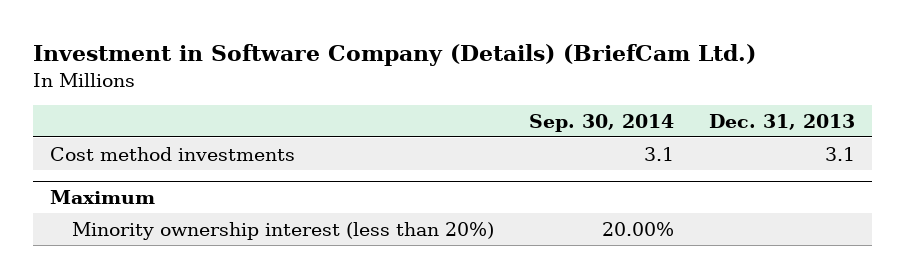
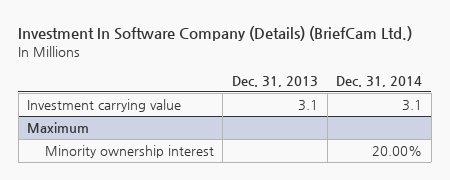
[32,44,756,67] Investment in Software Company (Details) (BriefCam Ltd.) -> [18,26,413,42] Investment In Software Company (Details) (BriefCam Ltd.)
[528,113,674,132] Sep. 30, 2014 -> none
none -> [336,75,423,87] Dec. 31, 2014
[50,146,296,161] Cost method investments -> [27,99,182,113] Investment carrying value
[72,221,495,240] Minority ownership interest (less than 20%) -> [44,145,214,159] Minority ownership interest

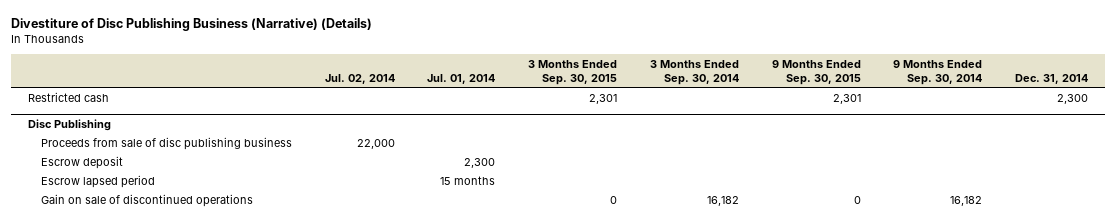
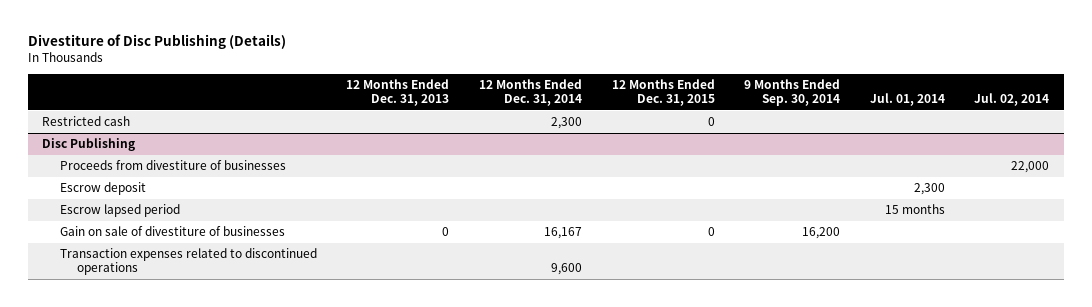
[11,18,373,32] Divestiture of Disc Publishing Business (Narrative) (Details) -> [27,34,286,50] Divestiture of Disc Publishing (Details)
[528,59,618,85] 3 Months Ended Sep. 30, 2015 -> none
[649,59,739,85] 3 Months Ended Sep. 30, 2014 -> none
[771,59,861,85] 9 Months Ended Sep. 30, 2015 -> none
[1015,73,1089,84] Dec. 31, 2014 -> none
none -> [346,79,450,107] 12 Months Ended Dec. 31, 2013
none -> [478,79,582,107] 12 Months Ended Dec. 31, 2014
none -> [611,79,715,107] 12 Months Ended Dec. 31, 2015
[40,136,292,150] Proceeds from sale of disc publishing business -> [59,160,286,171] Proceeds from divestiture of businesses
[40,193,253,207] Gain on sale of discontinued operations -> [59,226,285,237] Gain on sale of divestiture of businesses
[950,195,983,206] 16,182 -> [802,227,841,240] 16,200
none -> [59,248,317,276] Transaction expenses related to discontinued operations

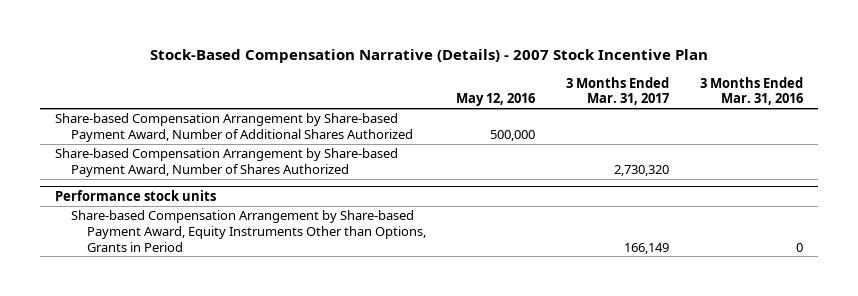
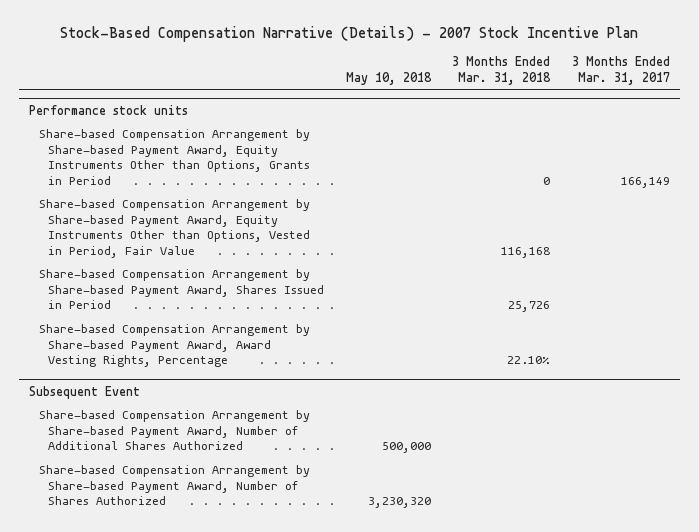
[456,93,536,107] May 12, 2016 -> none
[699,76,803,106] 3 Months Ended Mar. 31, 2016 -> none
none -> [345,72,432,86] May 10, 2018
none -> [452,56,552,86] 3 Months Ended Mar. 31, 2018
[55,113,413,142] Share-based Compensation Arrangement by Share-based Payment Award, Number of Additional Shares Authorized -> none
[55,148,399,177] Share-based Compensation Arrangement by Share-based Payment Award, Number of Shares Authorized -> none
none -> [38,199,311,258] Share-based Compensation Arrangement by Share-based Payment Award, Equity Instruments Other than Options, Vested in Period, Fair Value
none -> [38,269,325,310] Share-based Compensation Arrangement by Share-based Payment Award, Shares Issued in Period
none -> [38,324,310,368] Share-based Compensation Arrangement by Share-based Payment Award, Award Vesting Rights, Percentage
none -> [29,385,141,399] Subsequent Event
none -> [38,410,310,451] Share-based Compensation Arrangement by Share-based Payment Award, Number of Additional Shares Authorized
none -> [38,465,310,506] Share-based Compensation Arrangement by Share-based Payment Award, Number of Shares Authorized

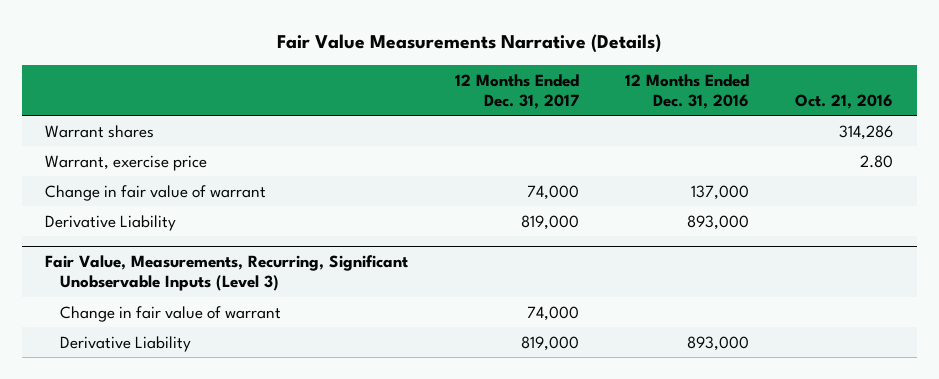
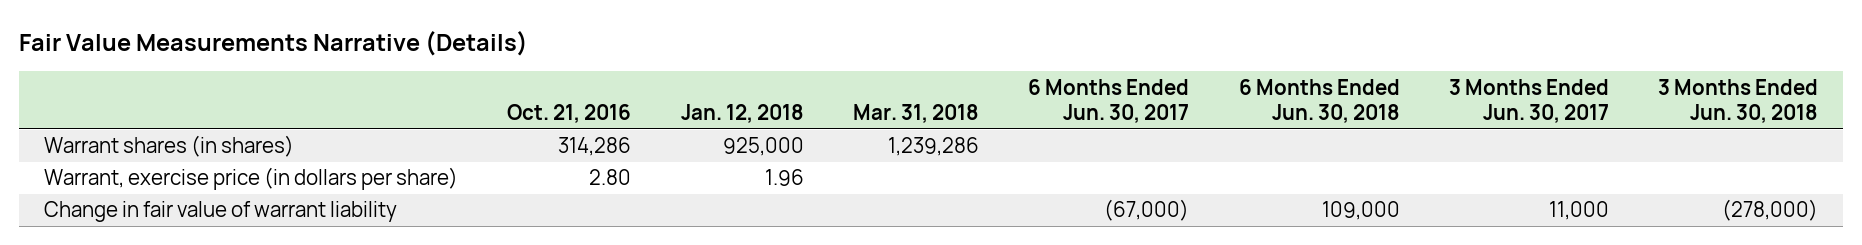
[454,73,579,109] 12 Months Ended Dec. 31, 2017 -> none
[625,73,750,109] 12 Months Ended Dec. 31, 2016 -> none
none -> [680,104,804,124] Jan. 12, 2018
none -> [852,104,979,124] Mar. 31, 2018
none -> [1028,78,1190,124] 6 Months Ended Jun. 30, 2017
none -> [1238,78,1400,124] 6 Months Ended Jun. 30, 2018
none -> [1448,78,1609,124] 3 Months Ended Jun. 30, 2017
none -> [1658,78,1819,124] 3 Months Ended Jun. 30, 2018
[45,214,177,231] Derivative Liability -> none
[45,254,409,292] Fair Value, Measurements, Recurring, Significant Unobservable Inputs (Level 3) -> none
[60,305,282,322] Change in fair value of warrant -> none
[60,335,192,352] Derivative Liability -> none
[45,124,155,138] Warrant shares -> [44,135,295,158] Warrant shares (in shares)
[45,154,208,171] Warrant, exercise price -> [44,167,459,191] Warrant, exercise price (in dollars per share)
[45,184,267,201] Change in fair value of warrant -> [44,201,398,223] Change in fair value of warrant liability

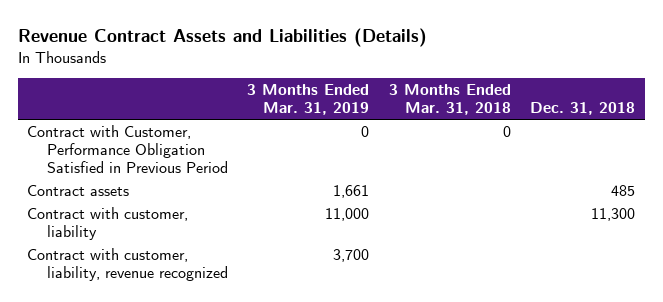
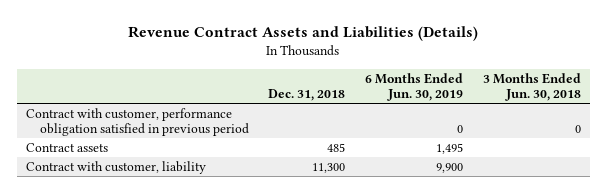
[247,84,370,116] 3 Months Ended Mar. 31, 2019 -> none
[388,84,511,116] 3 Months Ended Mar. 31, 2018 -> none
none -> [364,72,463,102] 6 Months Ended Jun. 30, 2019
none -> [482,72,581,102] 3 Months Ended Jun. 30, 2018
[27,124,228,174] Contract with Customer, Performance Obligation Satisfied in Previous Period -> [26,107,249,137] Contract with customer, performance obligation satisfied in previous period
[27,247,228,282] Contract with customer, liability, revenue recognized -> none

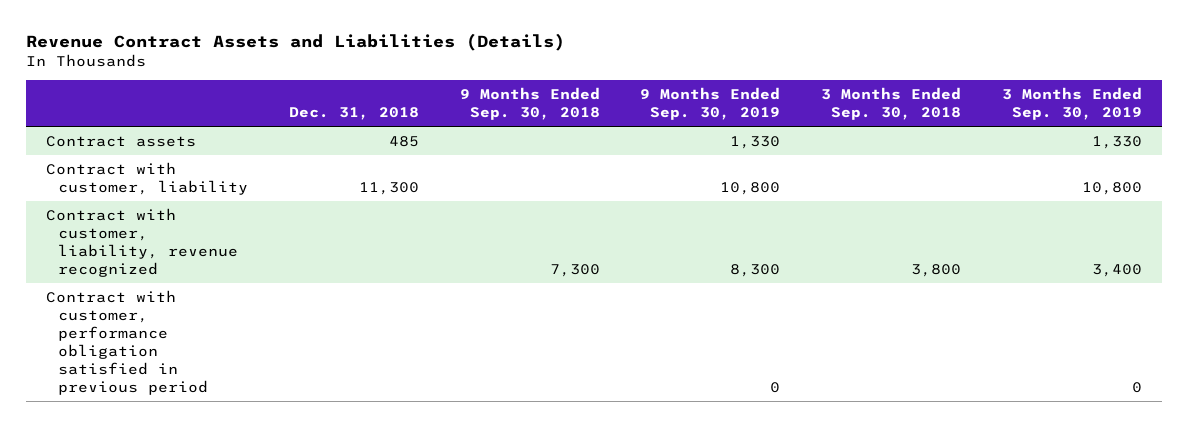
[364,72,463,102] 6 Months Ended Jun. 30, 2019 -> none
[482,72,581,102] 3 Months Ended Jun. 30, 2018 -> none
none -> [459,87,600,121] 9 Months Ended Sep. 30, 2018
none -> [640,87,781,121] 9 Months Ended Sep. 30, 2019
none -> [821,87,962,121] 3 Months Ended Sep. 30, 2018
none -> [1002,87,1143,121] 3 Months Ended Sep. 30, 2019
none -> [46,207,238,277] Contract with customer, liability, revenue recognized
[26,107,249,137] Contract with customer, performance obligation satisfied in previous period -> [46,289,208,395] Contract with customer, performance obligation satisfied in previous period

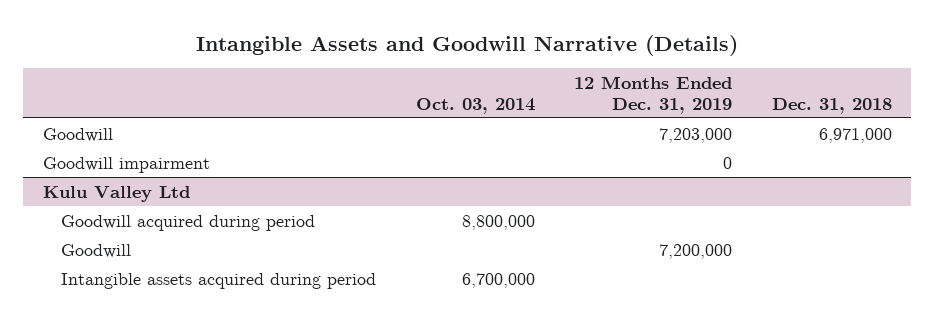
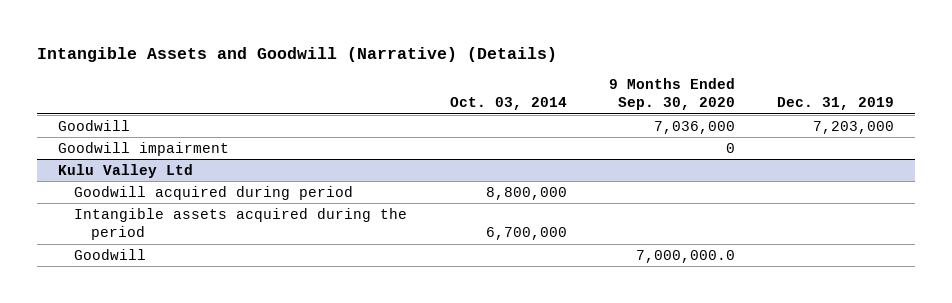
[196,34,739,56] Intangible Assets and Goodwill Narrative (Details) -> [36,46,557,62] Intangible Assets and Goodwill (Narrative) (Details)
[574,75,733,114] 12 Months Ended Dec. 31, 2019 -> none
[771,97,892,114] Dec. 31, 2018 -> none
none -> [608,77,735,111] 9 Months Ended Sep. 30, 2020
none -> [777,97,895,111] Dec. 31, 2019
none -> [74,207,408,241] Intangible assets acquired during the period
[61,272,377,289] Intangible assets acquired during period -> none

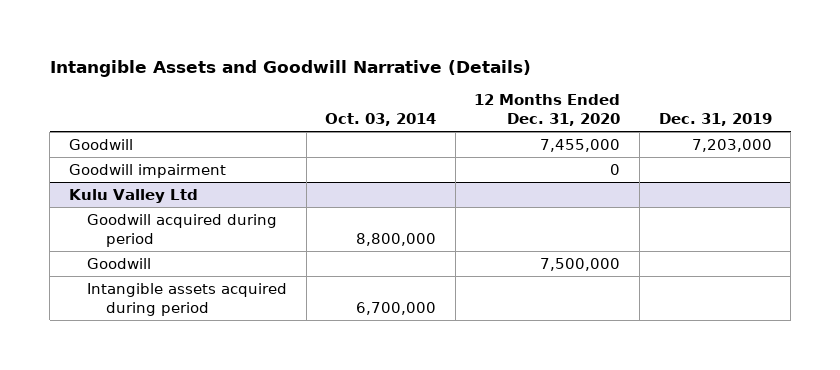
[36,46,557,62] Intangible Assets and Goodwill (Narrative) (Details) -> [49,59,531,77] Intangible Assets and Goodwill Narrative (Details)
[608,77,735,111] 9 Months Ended Sep. 30, 2020 -> none
none -> [474,94,621,126] 12 Months Ended Dec. 31, 2020
[74,207,408,241] Intangible assets acquired during the period -> none
none -> [87,283,288,316] Intangible assets acquired during period

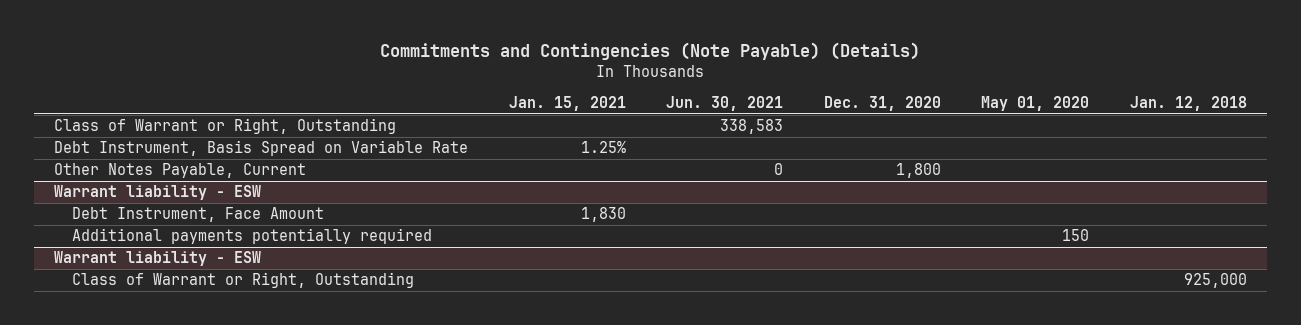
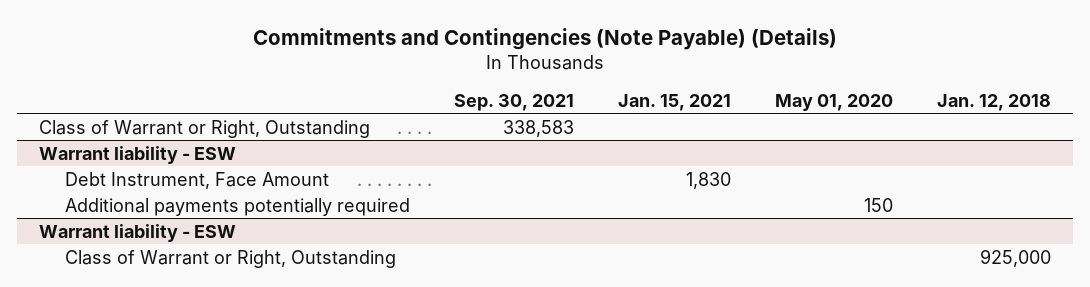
[666,96,784,112] Jun. 30, 2021 -> none
[823,96,941,112] Dec. 31, 2020 -> none
none -> [454,93,575,111] Sep. 30, 2021
[54,140,469,157] Debt Instrument, Basis Spread on Variable Rate -> none
[54,163,307,179] Other Notes Payable, Current -> none

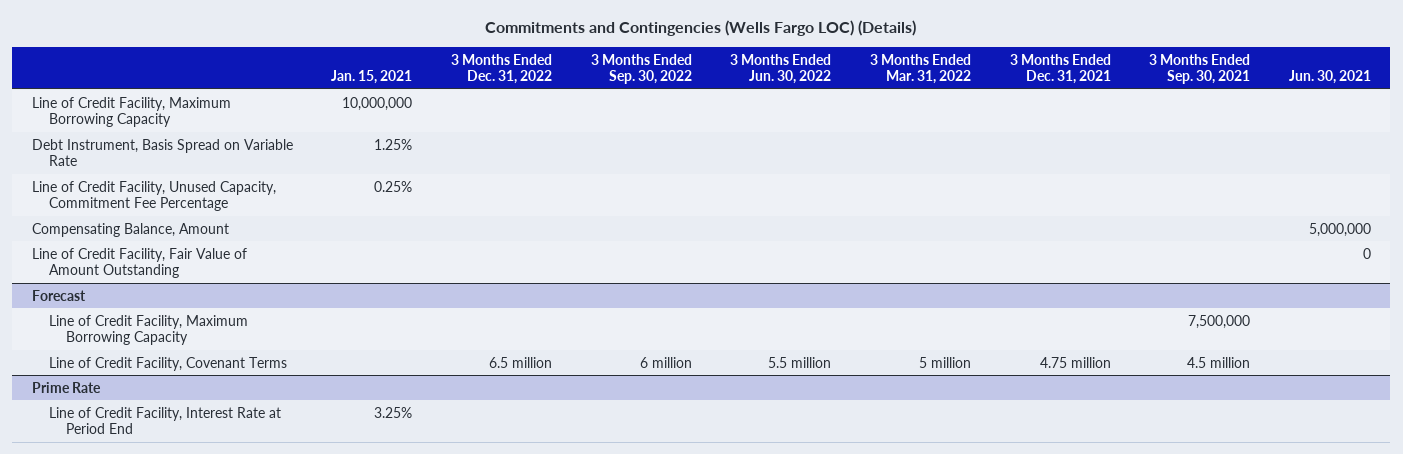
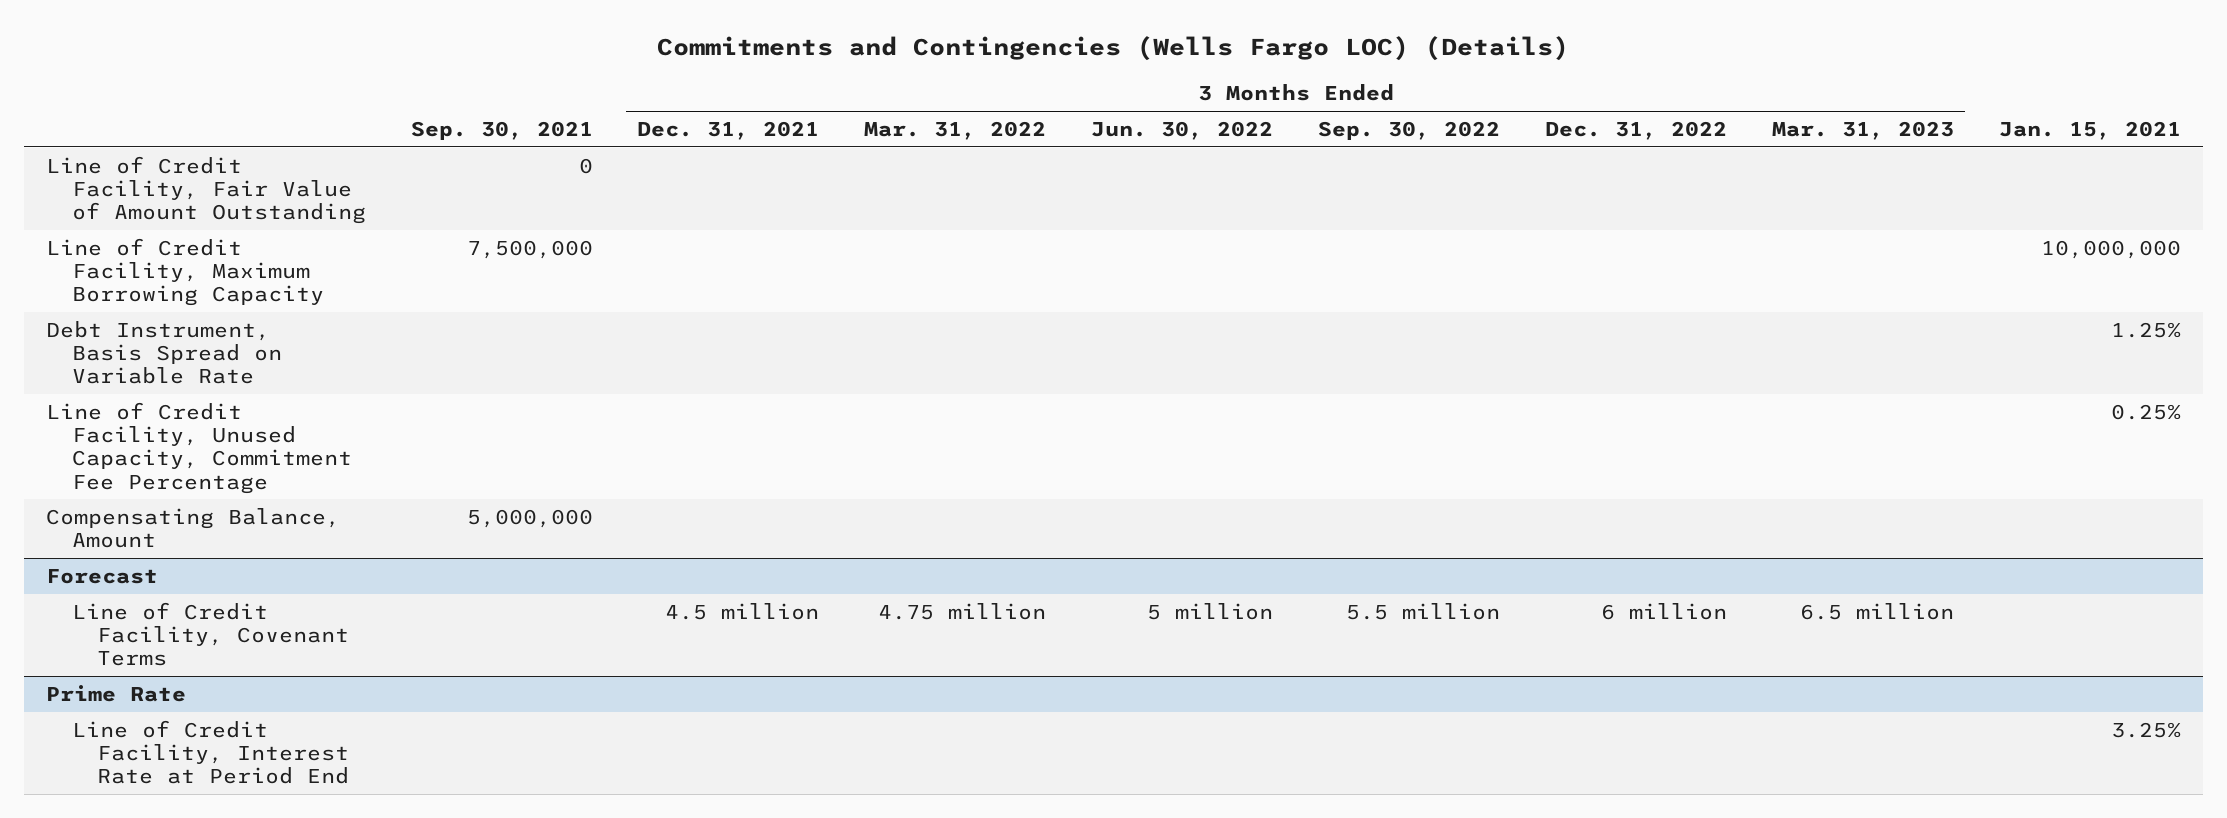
[1149,53,1251,84] 3 Months Ended Sep. 30, 2021 -> none
[1289,69,1372,84] Jun. 30, 2021 -> none
none -> [410,121,593,141] Sep. 30, 2021
none -> [1771,121,1954,141] Mar. 31, 2023
[31,247,247,278] Line of Credit Facility, Fair Value of Amount Outstanding -> [46,155,366,225] Line of Credit Facility, Fair Value of Amount Outstanding
[48,314,248,345] Line of Credit Facility, Maximum Borrowing Capacity -> none
[488,356,552,368] 6.5 million -> [1600,602,1727,620] 6 million
[639,356,692,368] 6 million -> [1345,602,1500,620] 5.5 million
[768,356,832,368] 5.5 million -> [1147,602,1274,620] 5 million
[919,356,972,368] 5 million -> [878,602,1047,620] 4.75 million
[1039,356,1111,368] 4.75 million -> [665,602,820,620] 4.5 million

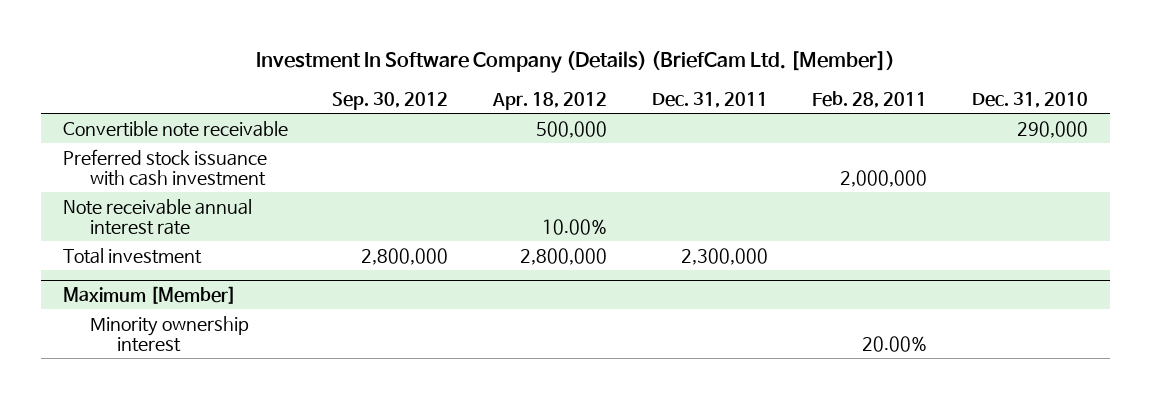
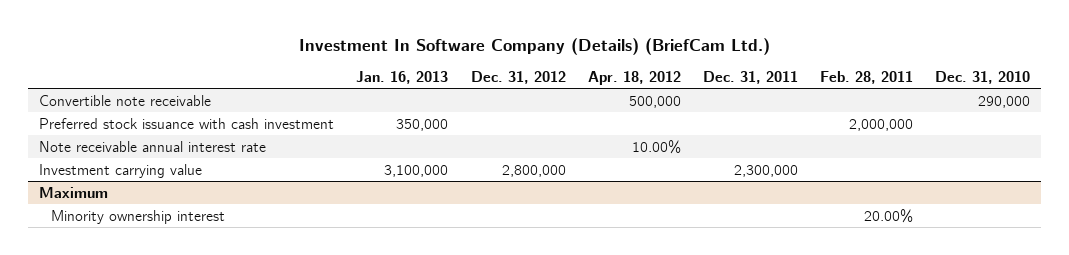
[256,51,896,74] Investment In Software Company (Details) (BriefCam Ltd. [Member]) -> [298,37,770,55] Investment In Software Company (Details) (BriefCam Ltd.)
[332,92,449,111] Sep. 30, 2012 -> none
none -> [356,70,449,84] Jan. 16, 2013
none -> [470,70,566,84] Dec. 31, 2012
[62,247,202,264] Total investment -> none
none -> [39,163,203,178] Investment carrying value
[62,285,236,304] Maximum [Member] -> [39,186,109,198] Maximum

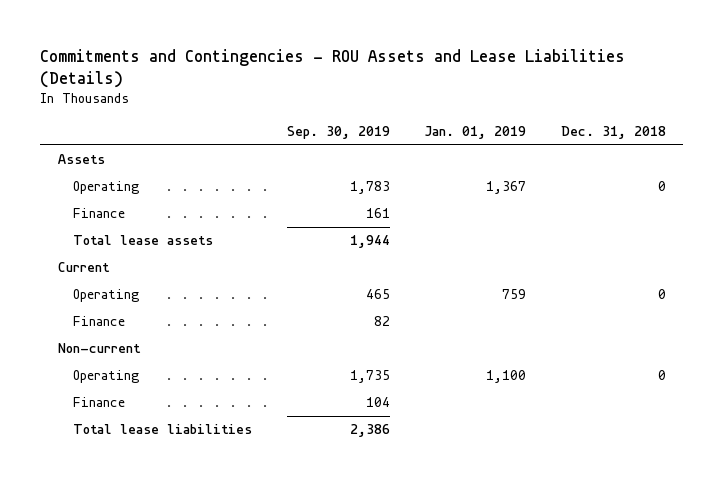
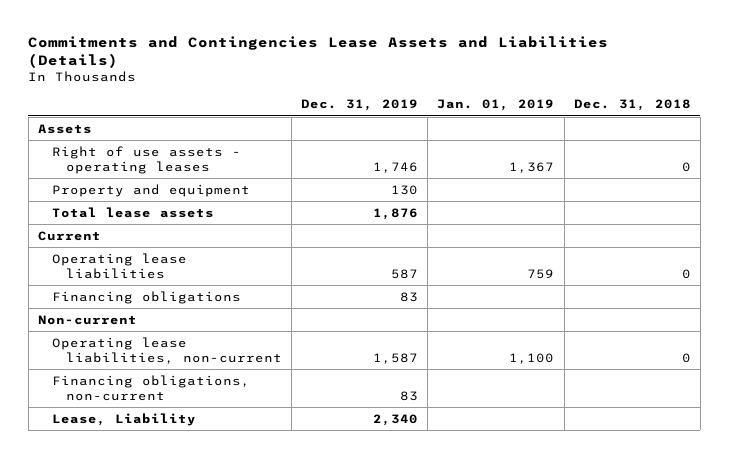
[40,49,626,89] Commitments and Contingencies - ROU Assets and Lease Liabilities (Details) -> [28,35,609,68] Commitments and Contingencies Lease Assets and Liabilities (Details)
[286,125,390,139] Sep. 30, 2019 -> none
none -> [301,99,419,112] Dec. 31, 2019
[72,181,139,195] Operating -> [51,145,241,174] Right of use assets - operating leases
[72,208,125,219] Finance -> [51,183,250,197] Property and equipment
[72,289,139,303] Operating -> [51,252,187,279] Operating lease liabilities
[72,316,125,327] Finance -> [51,290,241,304] Financing obligations
[72,370,139,384] Operating -> [51,336,282,364] Operating lease liabilities, non-current
[72,397,125,408] Finance -> [51,374,250,401] Financing obligations, non-current
[72,424,252,435] Total lease liabilities -> [51,412,196,426] Lease, Liability

